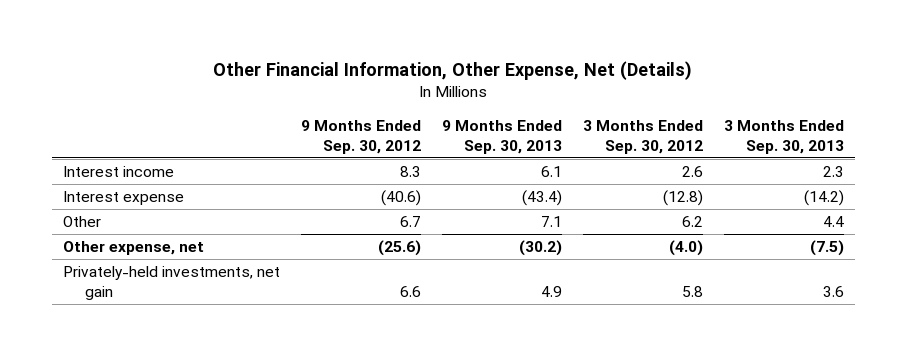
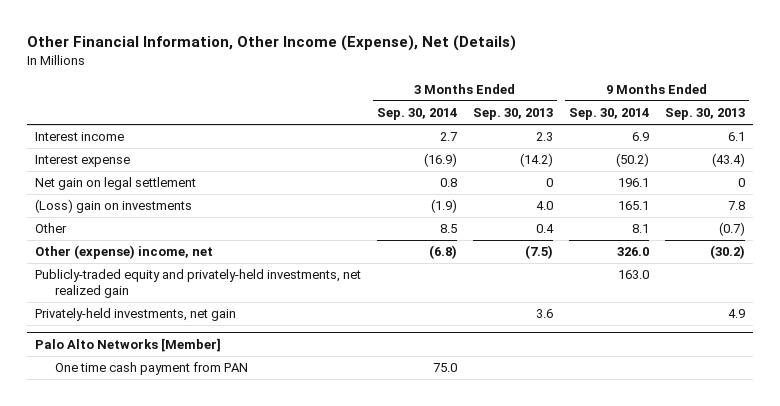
[213,61,693,81] Other Financial Information, Other Expense, Net (Details) -> [27,35,517,52] Other Financial Information, Other Income (Expense), Net (Details)
[300,119,421,154] 9 Months Ended Sep. 30, 2012 -> none
[583,119,704,154] 3 Months Ended Sep. 30, 2012 -> none
none -> [377,108,458,121] Sep. 30, 2014
none -> [569,108,650,121] Sep. 30, 2014
none -> [35,177,197,191] Net gain on legal settlement
none -> [35,199,193,214] (Loss) gain on investments
[540,216,562,228] 7.1 -> [718,222,745,237] (0.7)
[823,216,845,228] 4.4 -> [536,224,555,234] 0.4
[62,241,204,256] Other expense, net -> [35,245,214,260] Other (expense) income, net
none -> [35,269,362,298] Publicly-traded equity and privately-held investments, net realized gain
none -> [35,337,222,352] Palo Alto Networks [Member]
none -> [55,362,249,376] One time cash payment from PAN

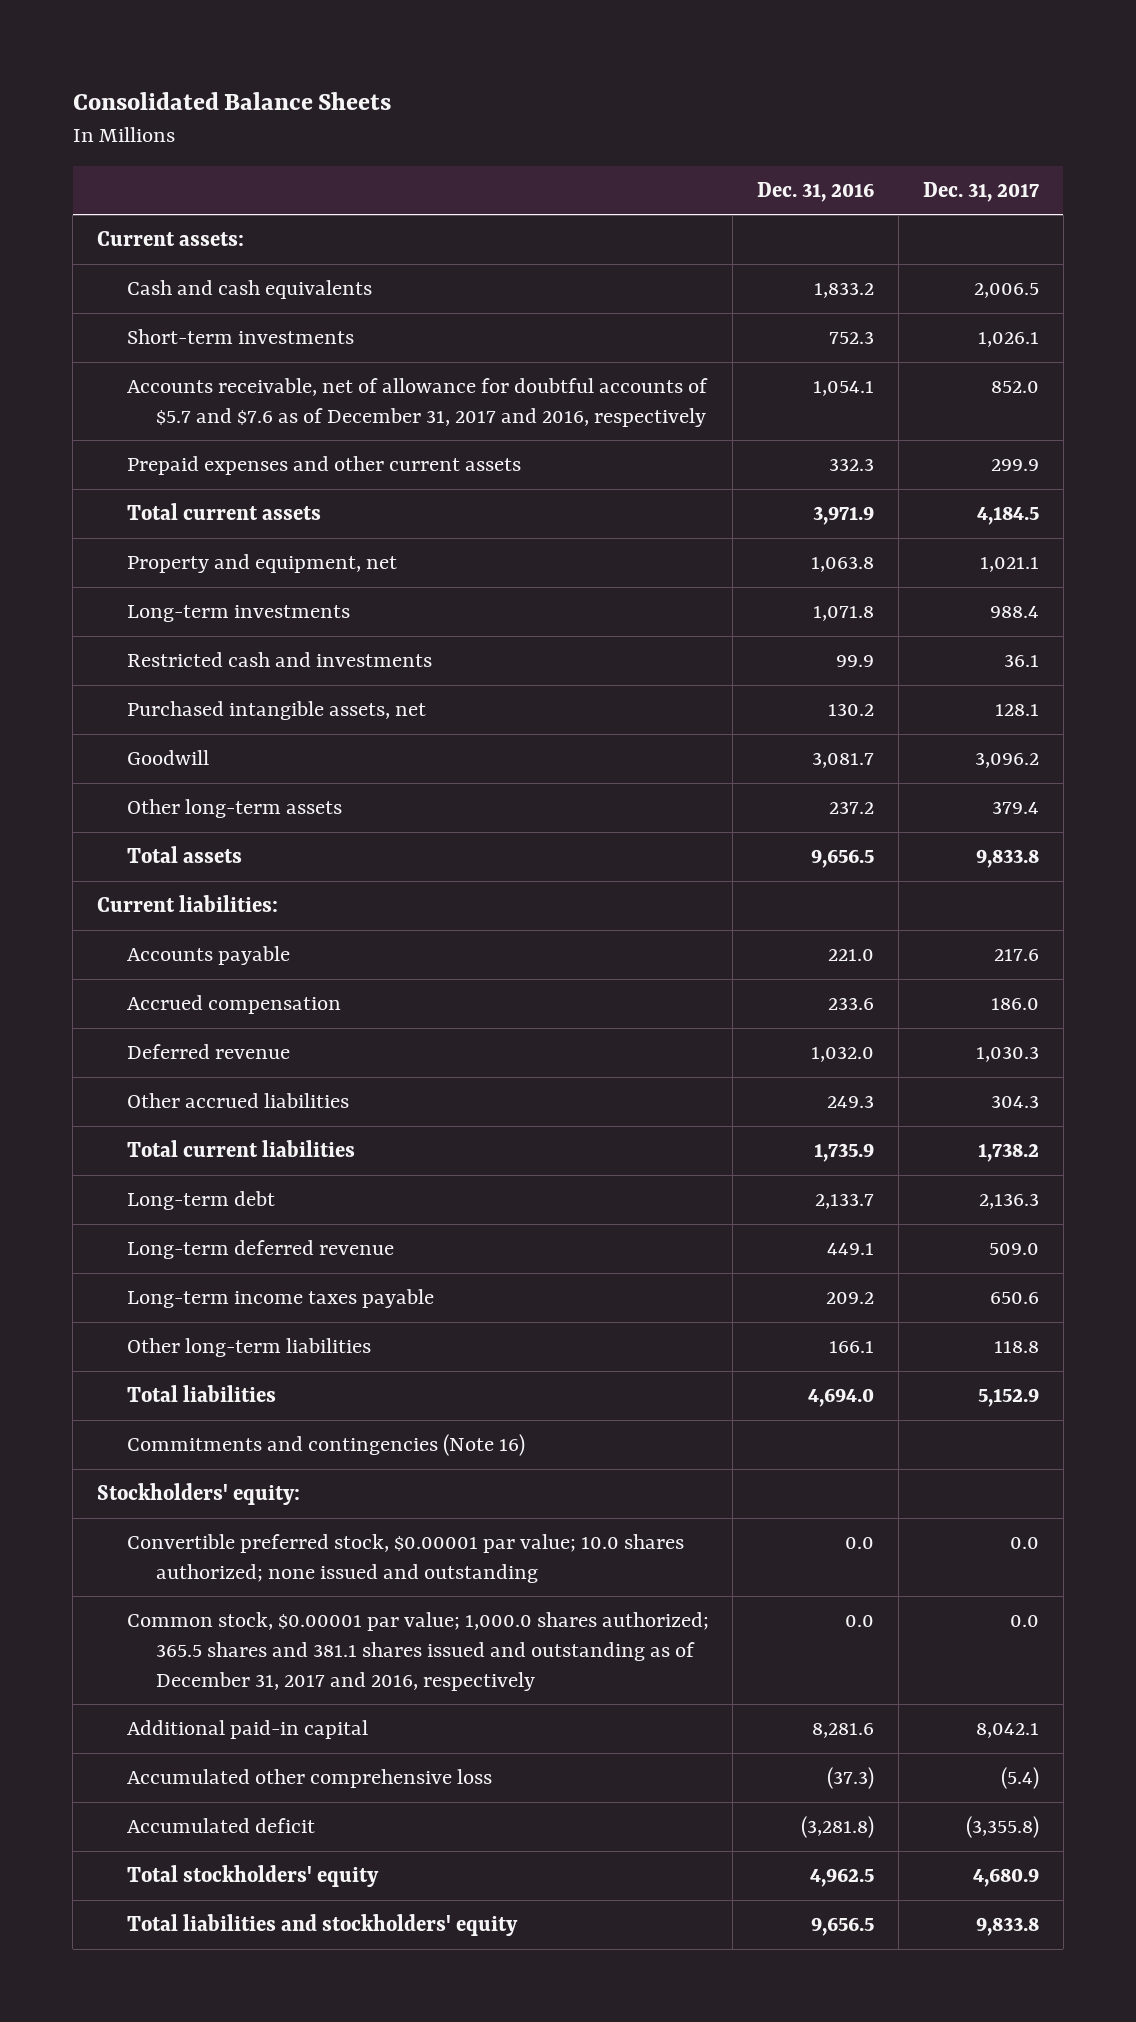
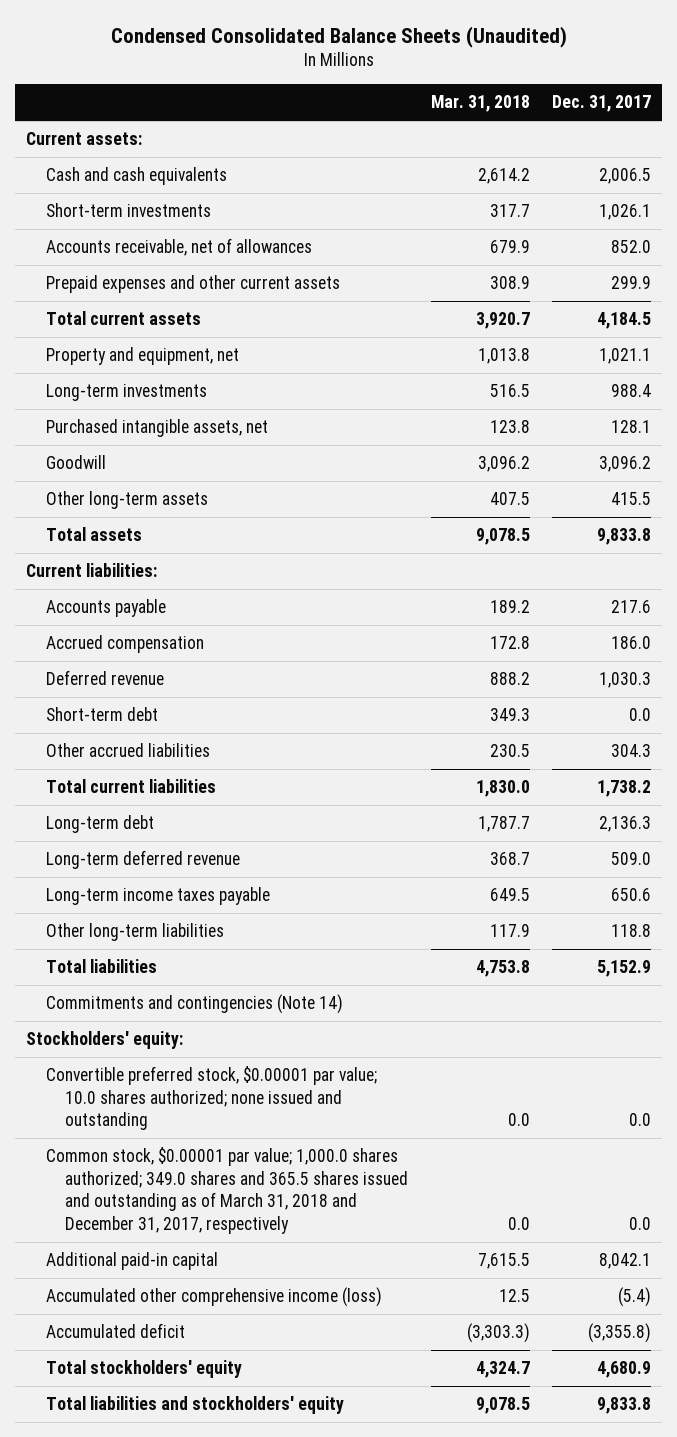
[72,91,391,110] Consolidated Balance Sheets -> [110,25,567,48] Condensed Consolidated Balance Sheets (Unaudited)
[757,181,875,202] Dec. 31, 2016 -> none
none -> [430,95,530,113] Mar. 31, 2018
[126,378,708,427] Accounts receivable, net of allowance for doubtful accounts of $5.7 and $7.6 as of December 31, 2017 and 2016, respectively -> [45,238,312,257] Accounts receivable, net of allowances
[126,652,432,668] Restricted cash and investments -> none
[991,801,1039,815] 379.4 -> [611,492,652,506] 415.5
none -> [45,707,158,722] Short-term debt
[126,1434,525,1457] Commitments and contingencies (Note 16) -> [45,994,343,1015] Commitments and contingencies (Note 14)
[126,1612,709,1691] Common stock, $0.00001 par value; 1,000.0 shares authorized; 365.5 shares and 381.1 shares issued and outstanding as of December 31, 2017 and 2016, respectively -> [45,1147,409,1234] Common stock, $0.00001 par value; 1,000.0 shares authorized; 349.0 shares and 365.5 shares issued and outstanding as of March 31, 2018 and December 31, 2017, respectively
[126,1769,492,1789] Accumulated other comprehensive loss -> [45,1287,382,1308] Accumulated other comprehensive income (loss)

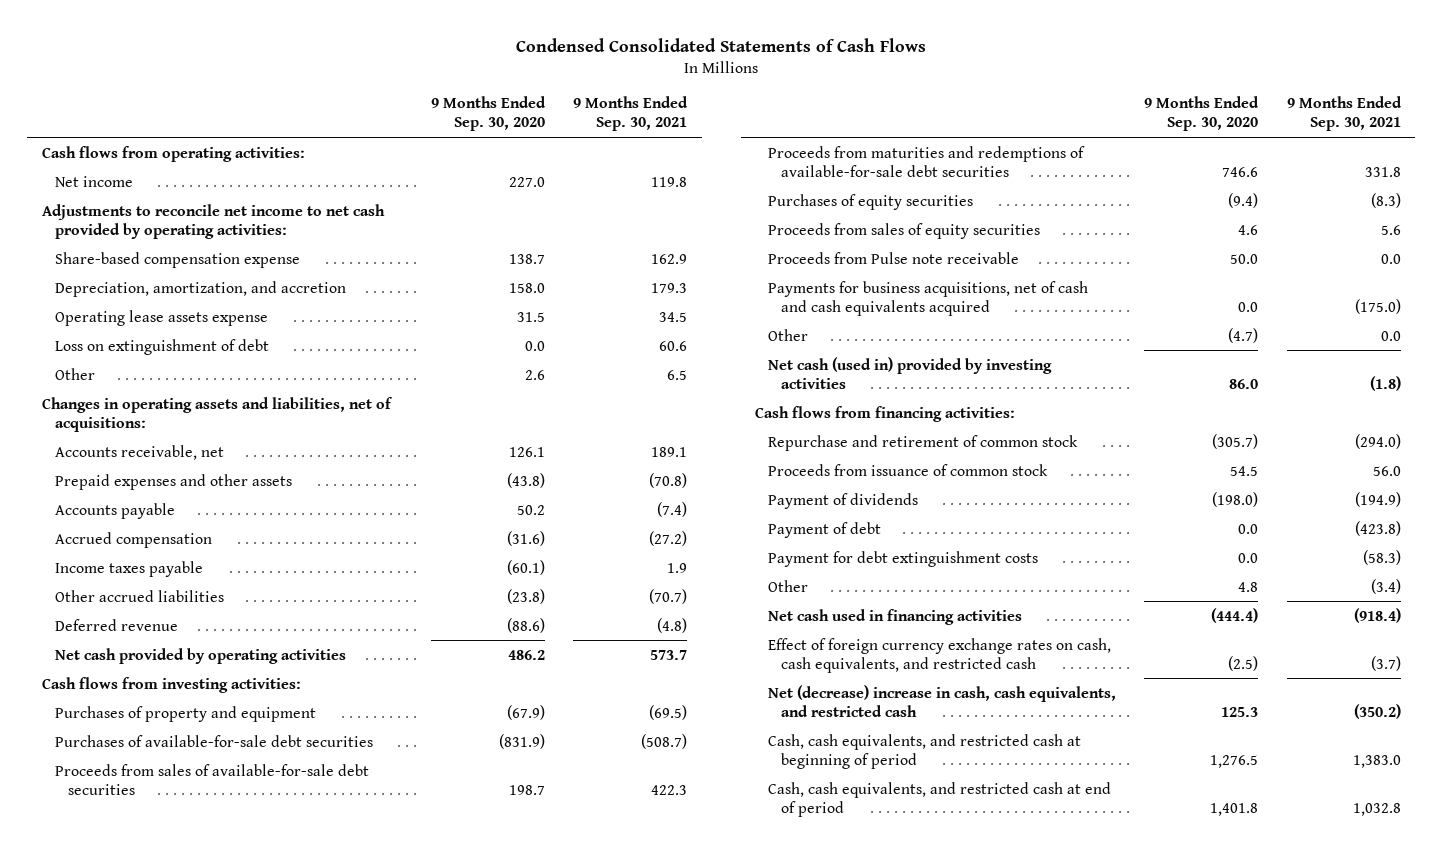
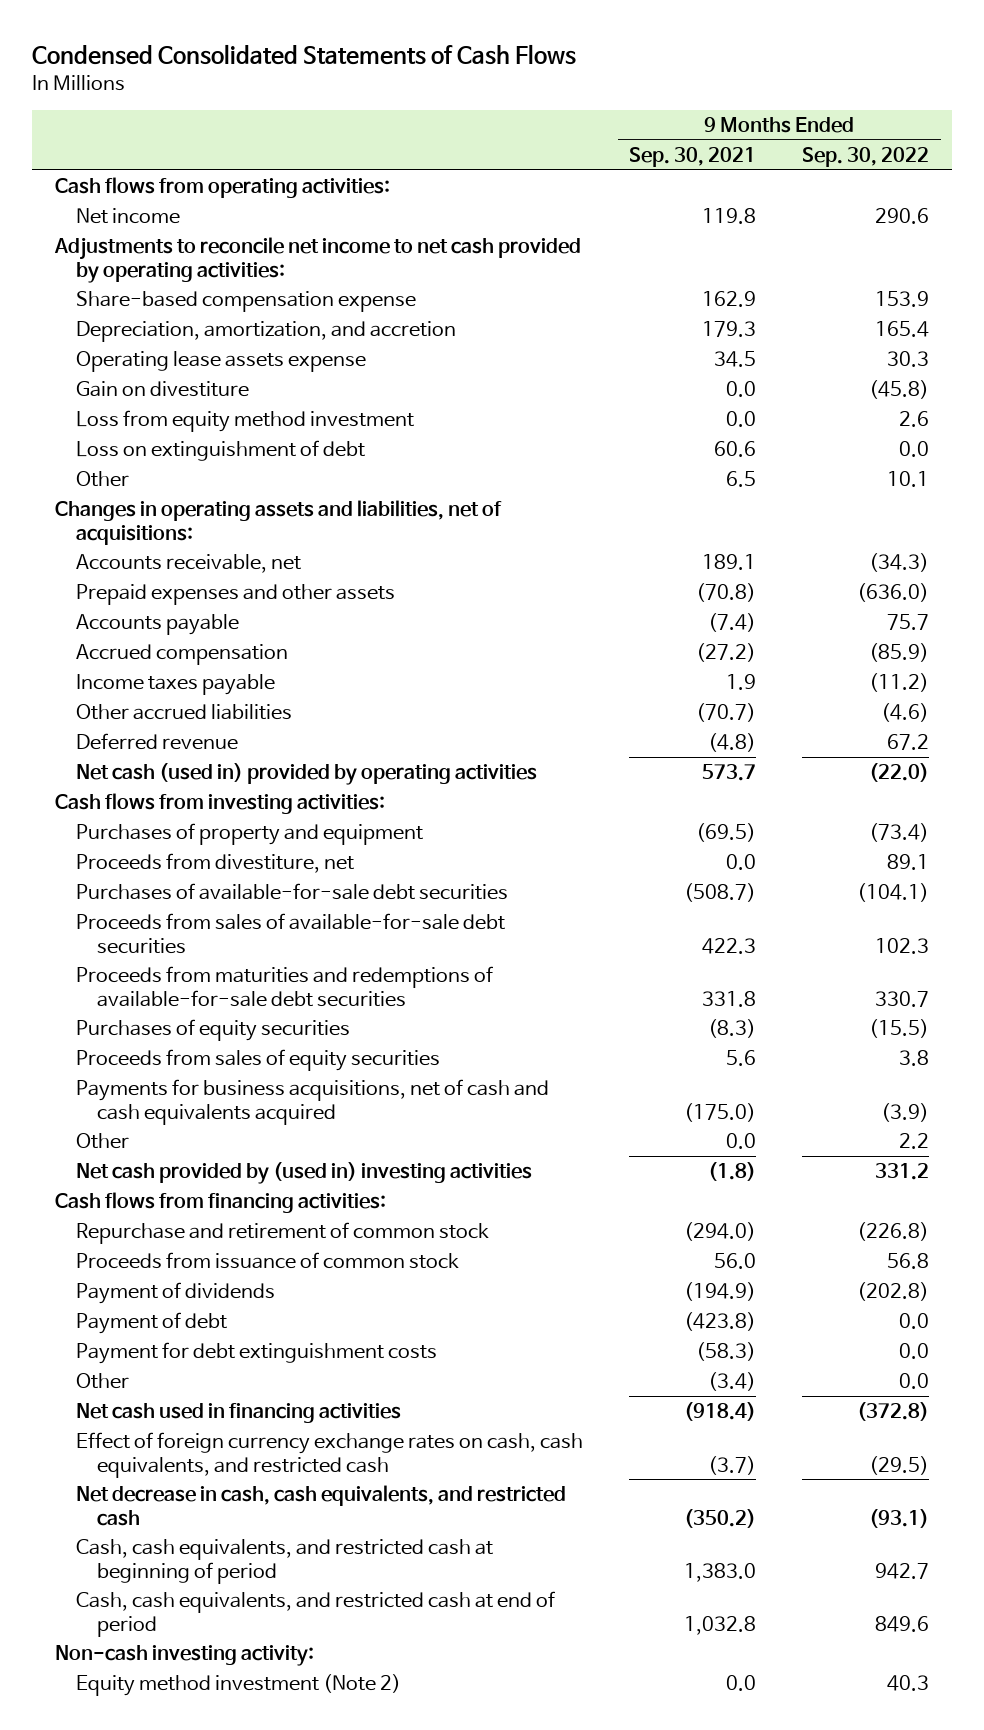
[431,96,547,132] 9 Months Ended Sep. 30, 2020 -> none
none -> [802,147,930,168] Sep. 30, 2022
none -> [76,381,250,398] Gain on divestiture
none -> [76,410,415,433] Loss from equity method investment
[54,647,346,664] Net cash provided by operating activities -> [76,763,538,786] Net cash (used in) provided by operating activities
none -> [76,853,355,874] Proceeds from divestiture, net
[768,251,1020,264] Proceeds from Pulse note receivable -> none
[768,356,1053,389] Net cash (used in) provided by investing activities -> [76,1162,533,1185] Net cash provided by (used in) investing activities
[768,684,1117,717] Net (decrease) increase in cash, cash equivalents, and restricted cash -> [76,1485,567,1526] Net decrease in cash, cash equivalents, and restricted cash
none -> [54,1645,314,1667] Non-cash investing activity:
none -> [76,1674,402,1697] Equity method investment (Note 2)

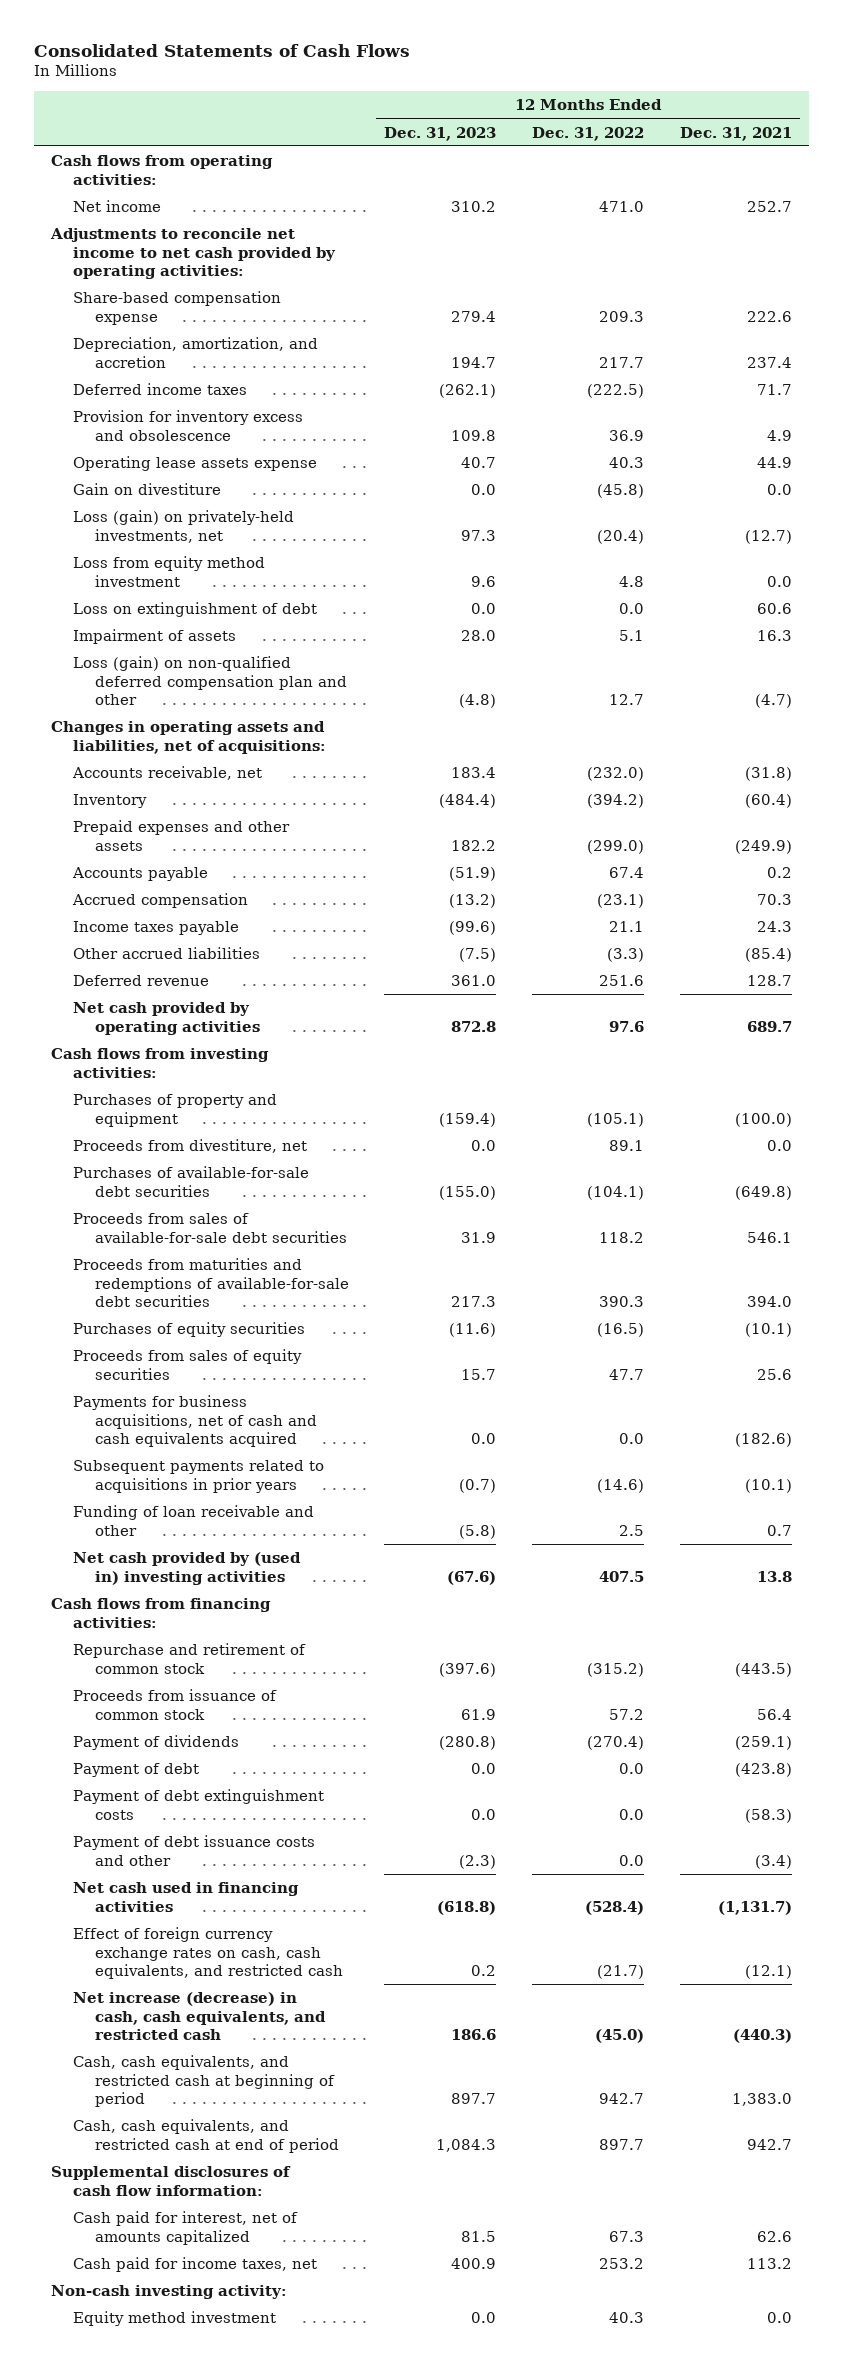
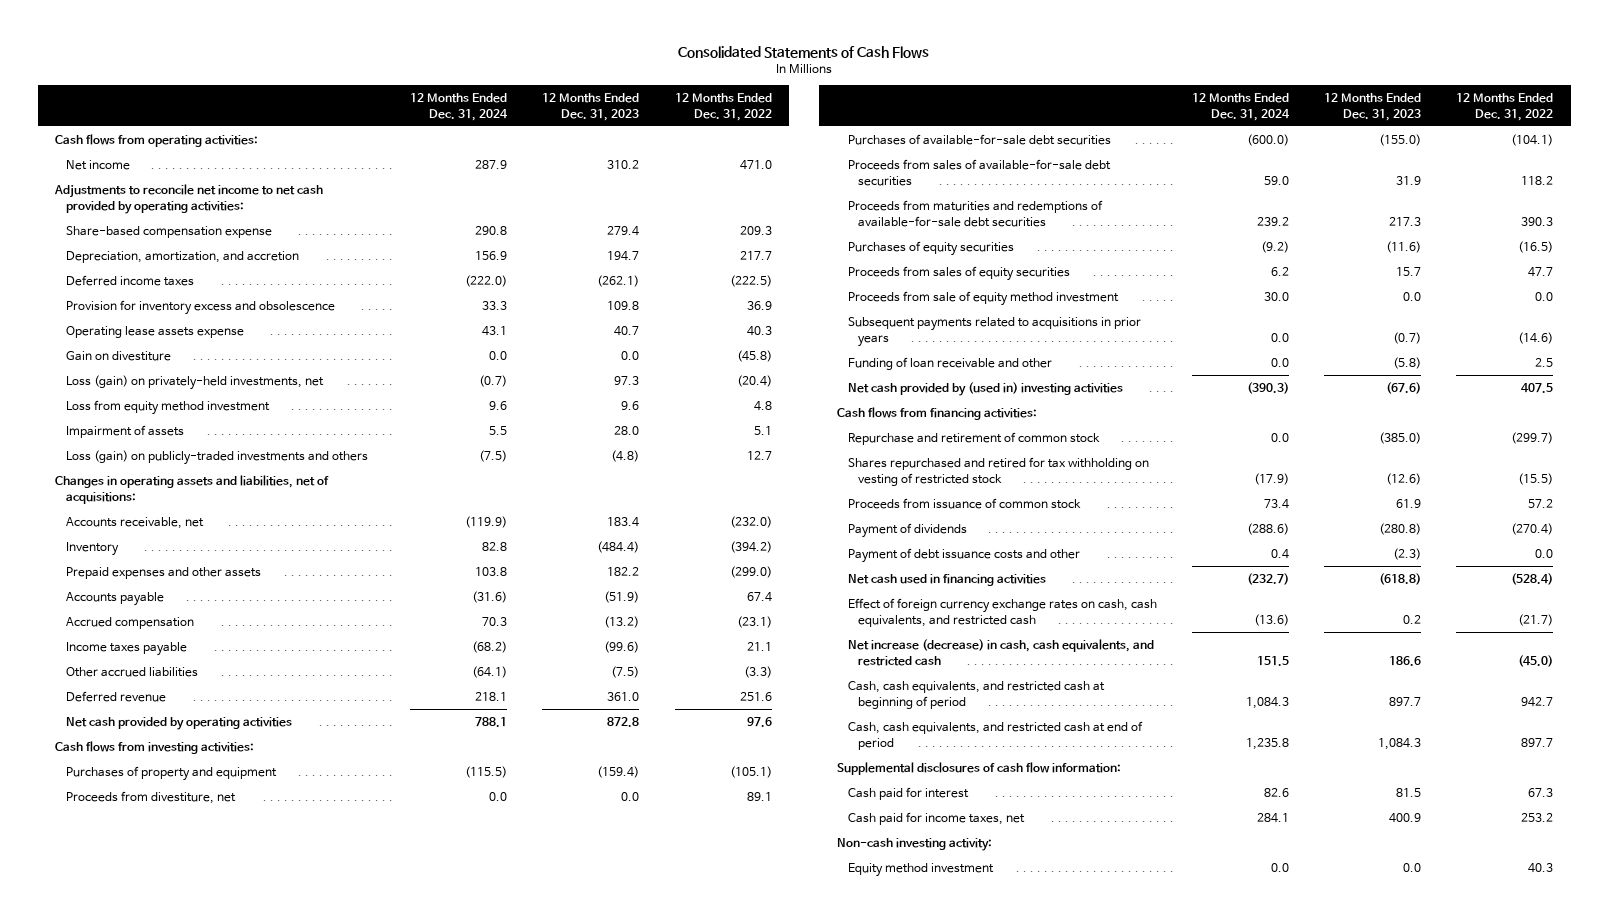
[679,126,792,141] Dec. 31, 2021 -> none
none -> [410,92,509,121] 12 Months Ended Dec. 31, 2024
[73,602,318,618] Loss on extinguishment of debt -> none
[73,656,347,705] Loss (gain) on non-qualified deferred compensation plan and other -> [66,449,369,465] Loss (gain) on publicly-traded investments and others
[73,1395,317,1447] Payments for business acquisitions, net of cash and cash equivalents acquired -> none
none -> [847,290,1119,306] Proceeds from sale of equity method investment
[439,1662,497,1677] (397.6) -> [1378,431,1421,444] (385.0)
[586,1662,644,1677] (315.2) -> [1511,431,1554,444] (299.7)
none -> [847,456,1149,486] Shares repurchased and retired for tax withholding on vesting of restricted stock
[73,1763,200,1778] Payment of debt -> none
[73,1789,325,1820] Payment of debt extinguishment costs -> none
[73,2211,299,2245] Cash paid for interest, net of amounts capitalized -> [847,786,969,800] Cash paid for interest

